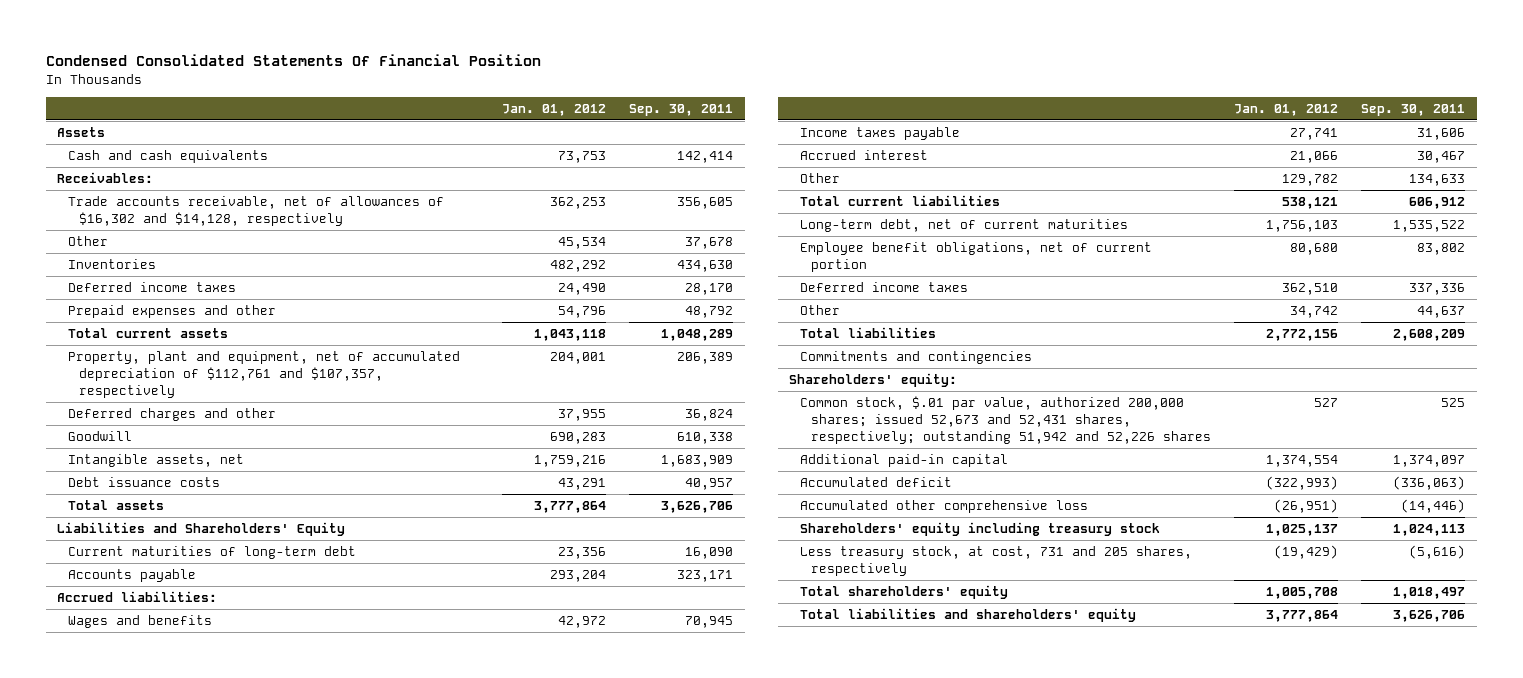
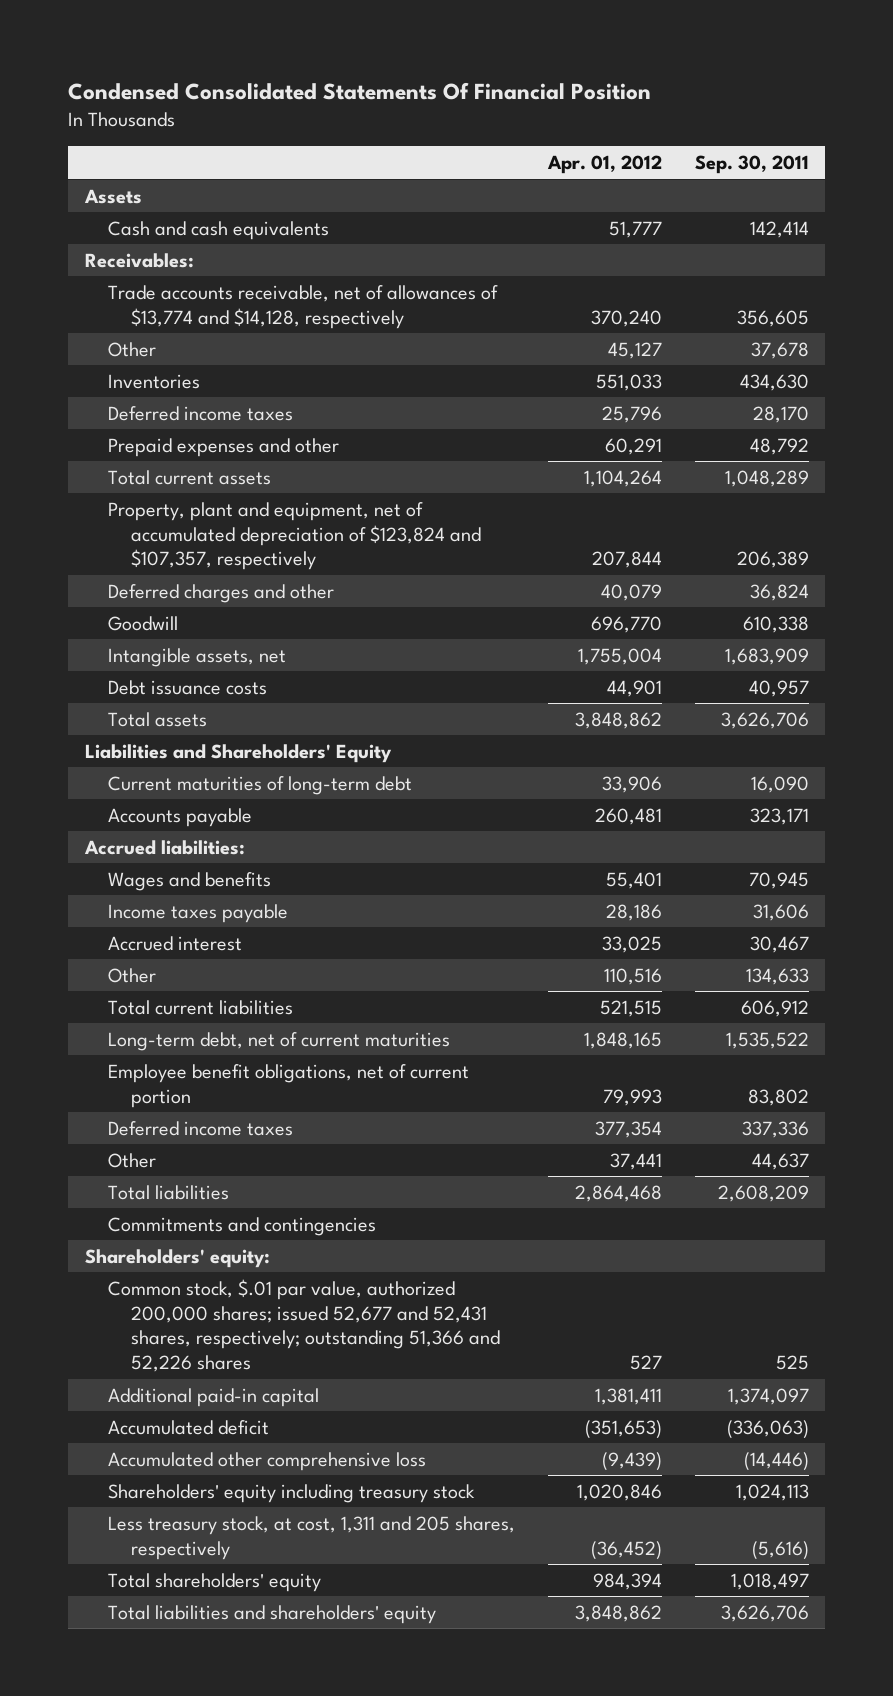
[502,103,607,116] Jan. 01, 2012 -> none
none -> [546,155,662,175] Apr. 01, 2012
[68,196,445,227] Trade accounts receivable, net of allowances of $16,302 and $14,128, respectively -> [107,284,498,329] Trade accounts receivable, net of allowances of $13,774 and $14,128, respectively
[68,351,461,398] Property, plant and equipment, net of accumulated depreciation of $112,761 and $107,357, respectively -> [107,501,482,571] Property, plant and equipment, net of accumulated depreciation of $123,824 and $107,357, respectively
[800,396,1212,444] Common stock, $.01 par value, authorized 200,000 shares; issued 52,673 and 52,431 shares, respectively; outstanding 51,942 and 52,226 shares -> [107,1278,501,1373] Common stock, $.01 par value, authorized 200,000 shares; issued 52,677 and 52,431 shares, respectively; outstanding 51,366 and 52,226 shares
[800,546,1193,577] Less treasury stock, at cost, 731 and 205 shares, respectively -> [107,1515,515,1560] Less treasury stock, at cost, 1,311 and 205 shares, respectively

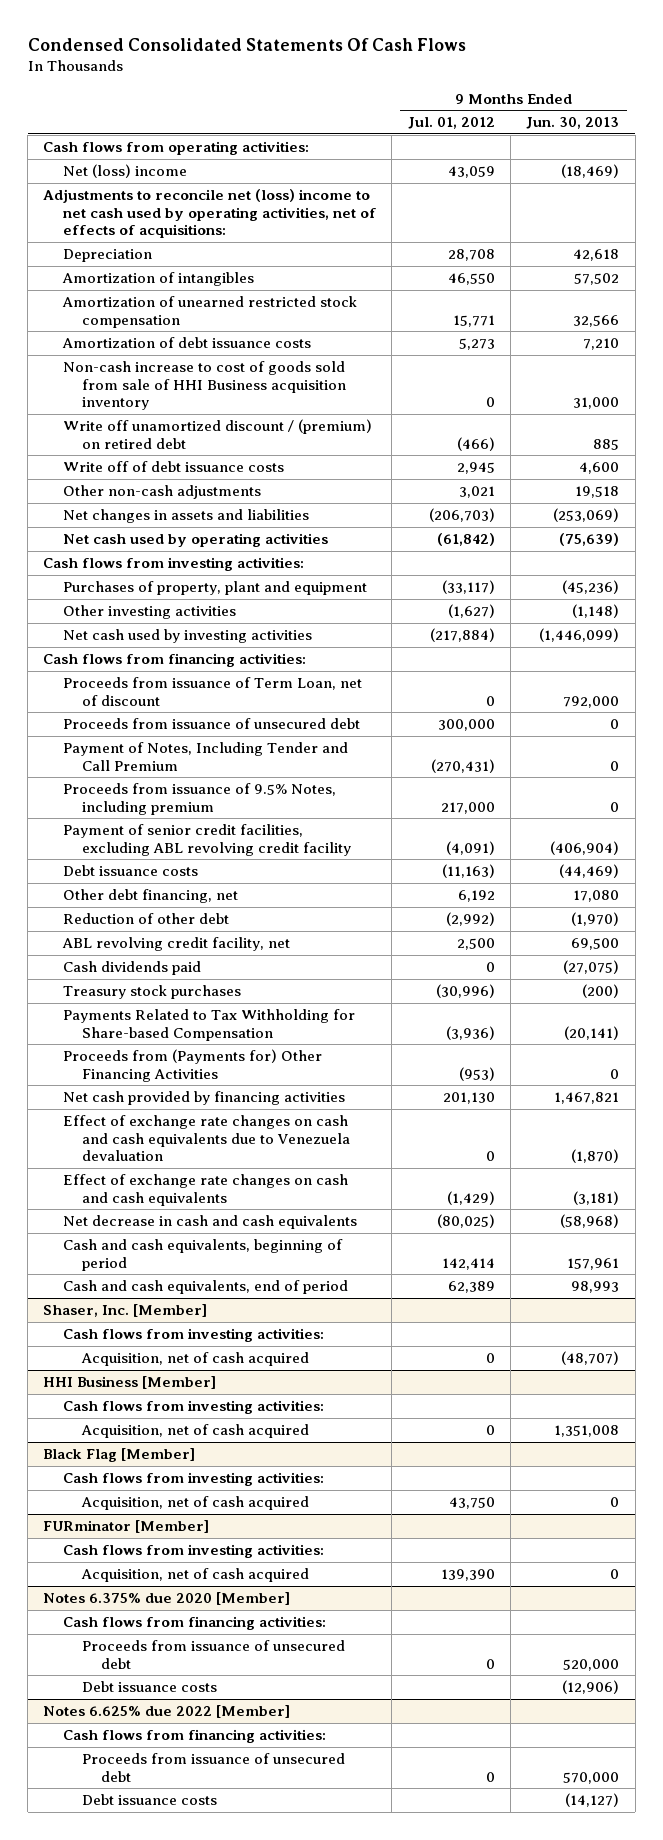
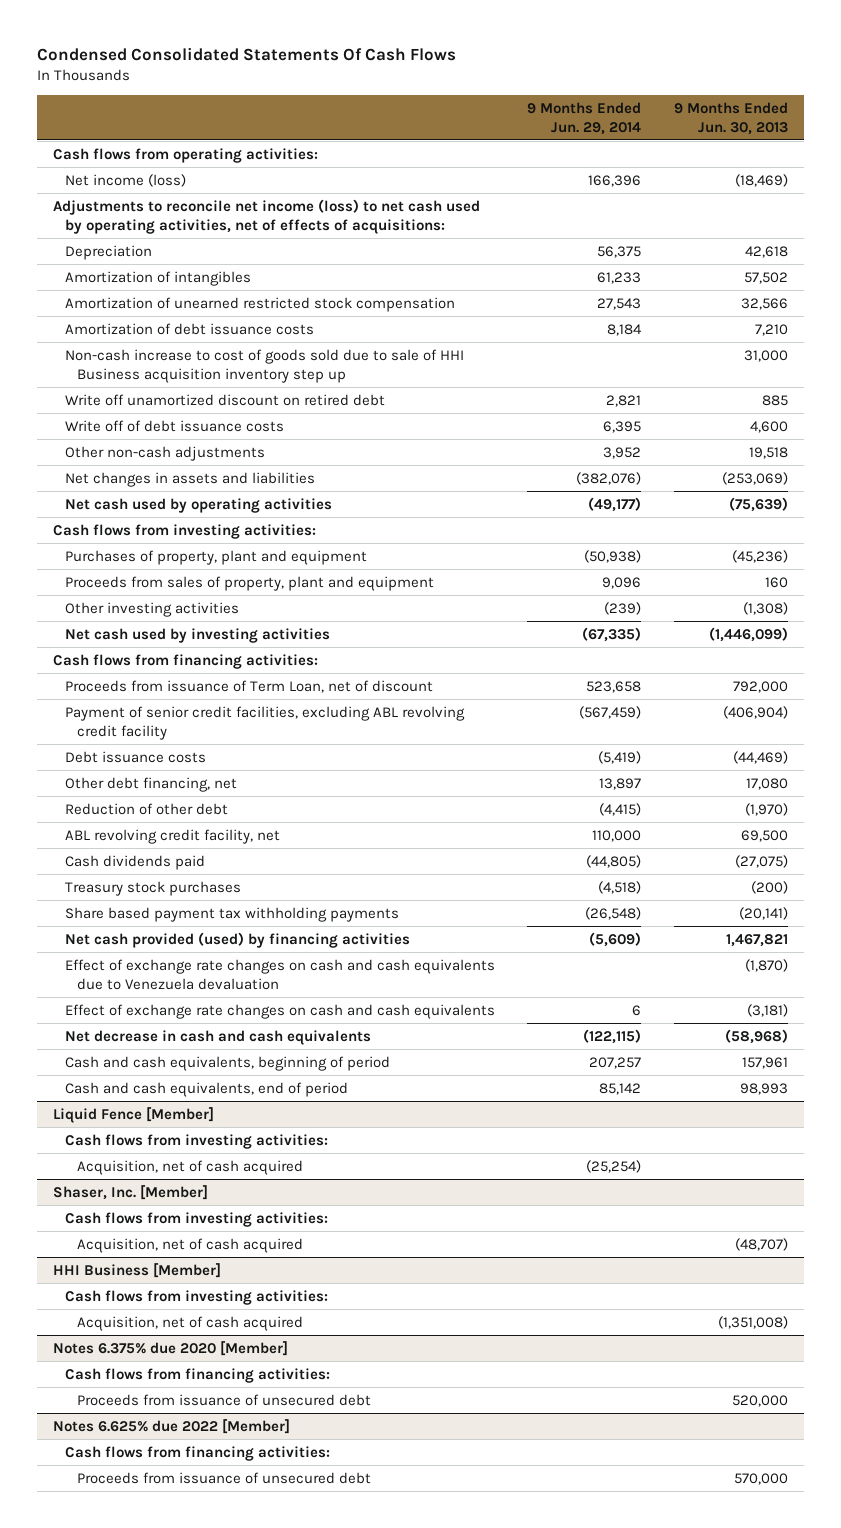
[407,117,495,130] Jul. 01, 2012 -> none
none -> [527,101,642,135] 9 Months Ended Jun. 29, 2014
[62,164,187,179] Net (loss) income -> [64,173,186,187] Net income (loss)
[43,189,376,239] Adjustments to reconcile net (loss) income to net cash used by operating activities, net of effects of acquisitions: -> [52,198,480,234] Adjustments to reconcile net income (loss) to net cash used by operating activities, net of effects of acquisitions:
[62,361,346,411] Non-cash increase to cost of goods sold from sale of HHI Business acquisition inventory -> [64,348,464,383] Non-cash increase to cost of goods sold due to sale of HHI Business acquisition inventory step up
[62,419,372,449] Write off unamortized discount / (premium) on retired debt -> [64,393,385,406] Write off unamortized discount on retired debt
none -> [64,575,434,591] Proceeds from sales of property, plant and equipment
[572,604,620,619] (1,148) -> [742,601,788,615] (1,308)
[62,718,360,730] Proceeds from issuance of unsecured debt -> none
[62,742,348,771] Payment of Notes, Including Tender and Call Premium -> none
[62,783,336,815] Proceeds from issuance of 9.5% Notes, including premium -> none
[62,1049,322,1082] Proceeds from (Payments for) Other Financing Activities -> none
[62,1009,355,1041] Payments Related to Tax Withholding for Share-based Compensation -> [64,906,399,922] Share based payment tax withholding payments
[62,1091,345,1106] Net cash provided by financing activities -> [64,931,410,948] Net cash provided (used) by financing activities
none -> [52,1106,214,1123] Liquid Fence [Member]
none -> [64,1133,328,1149] Cash flows from investing activities:
none -> [76,1159,303,1175] Acquisition, net of cash acquired
[43,1448,196,1463] Black Flag [Member] -> none
[62,1472,324,1487] Cash flows from investing activities: -> none
[80,1496,309,1511] Acquisition, net of cash acquired -> none
[43,1520,210,1534] FURminator [Member] -> none
[62,1544,324,1559] Cash flows from investing activities: -> none
[80,1568,309,1583] Acquisition, net of cash acquired -> none
[554,1425,620,1438] 1,351,008 -> [717,1315,788,1329] (1,351,008)
[81,1681,217,1693] Debt issuance costs -> none
[81,1794,217,1806] Debt issuance costs -> none

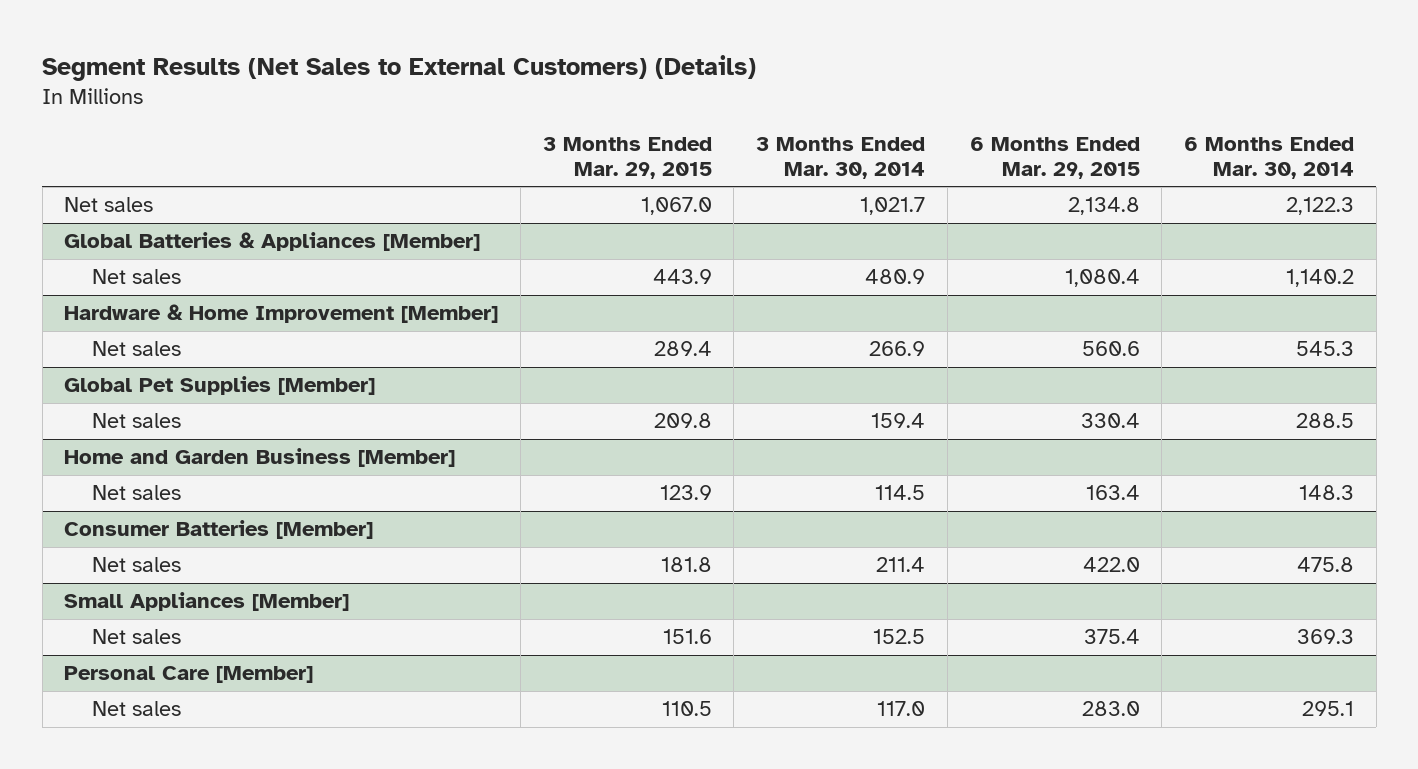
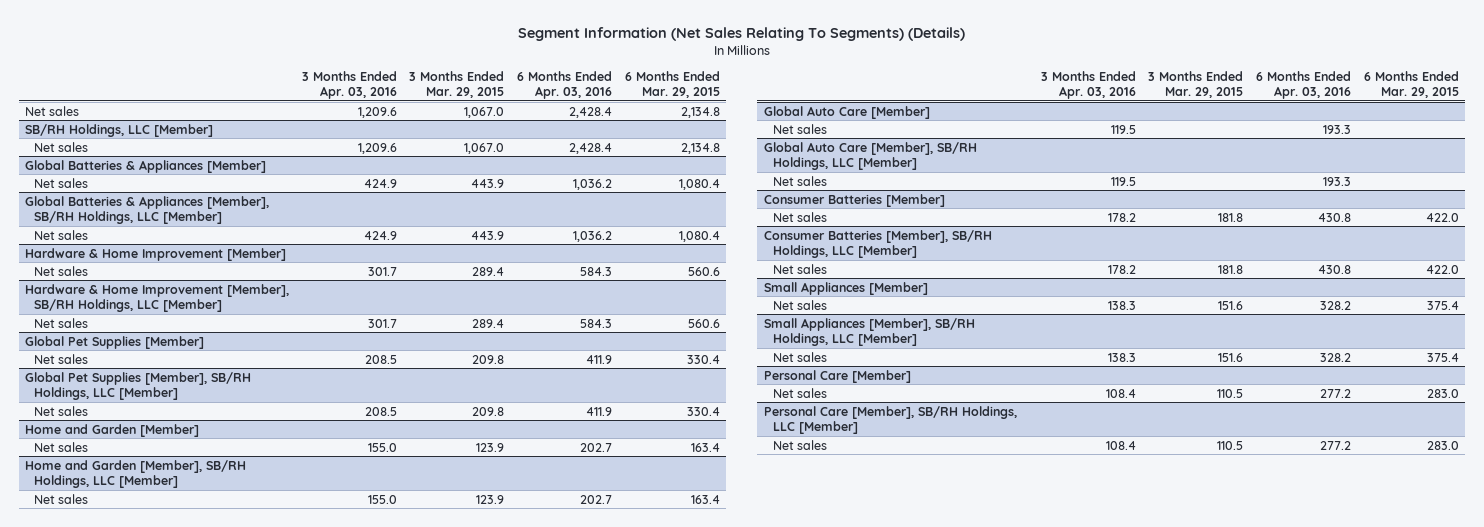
[42,55,757,82] Segment Results (Net Sales to External Customers) (Details) -> [517,26,965,41] Segment Information (Net Sales Relating To Segments) (Details)
[756,137,926,179] 3 Months Ended Mar. 30, 2014 -> none
[1184,137,1355,179] 6 Months Ended Mar. 30, 2014 -> none
none -> [301,70,397,99] 3 Months Ended Apr. 03, 2016
none -> [517,70,613,99] 6 Months Ended Apr. 03, 2016
none -> [24,123,213,137] SB/RH Holdings, LLC [Member]
none -> [34,141,89,152] Net sales
none -> [24,195,269,224] Global Batteries & Appliances [Member], SB/RH Holdings, LLC [Member]
none -> [34,229,89,240] Net sales
none -> [24,283,289,312] Hardware & Home Improvement [Member], SB/RH Holdings, LLC [Member]
none -> [34,317,89,328] Net sales
none -> [24,371,251,400] Global Pet Supplies [Member], SB/RH Holdings, LLC [Member]
none -> [34,405,89,416] Net sales
[64,448,456,468] Home and Garden Business [Member] -> [24,423,199,437] Home and Garden [Member]
none -> [24,459,246,488] Home and Garden [Member], SB/RH Holdings, LLC [Member]
none -> [34,493,89,504] Net sales
none -> [763,105,930,119] Global Auto Care [Member]
none -> [773,123,828,134] Net sales
none -> [763,141,977,170] Global Auto Care [Member], SB/RH Holdings, LLC [Member]
none -> [773,175,828,186] Net sales
none -> [763,229,992,258] Consumer Batteries [Member], SB/RH Holdings, LLC [Member]
none -> [773,263,828,274] Net sales
none -> [763,317,975,346] Small Appliances [Member], SB/RH Holdings, LLC [Member]
none -> [773,351,828,362] Net sales
none -> [763,405,1017,434] Personal Care [Member], SB/RH Holdings, LLC [Member]
none -> [773,439,828,450] Net sales

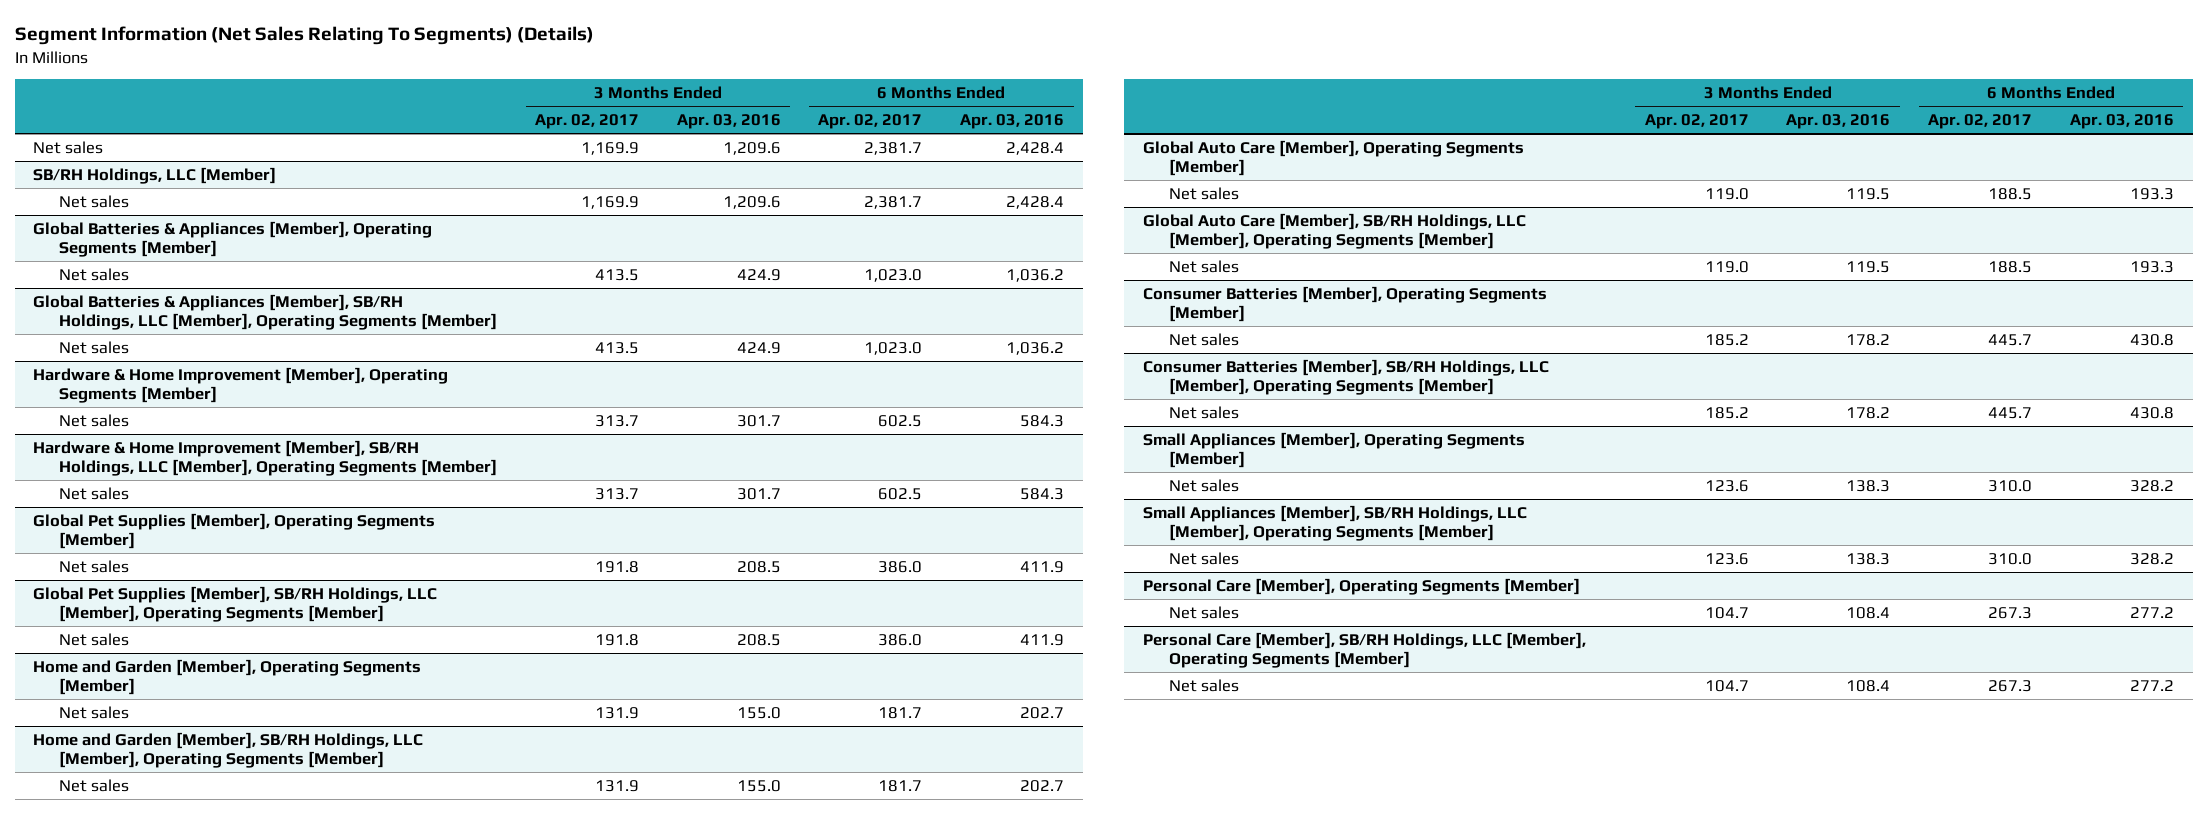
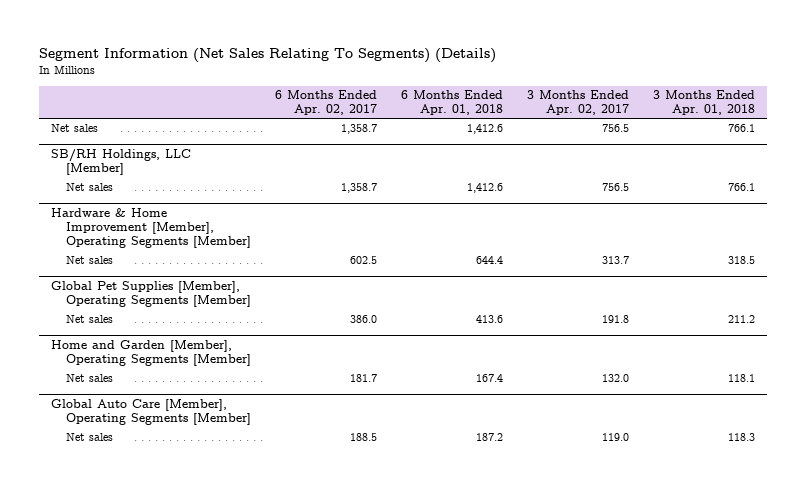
[676,113,781,129] Apr. 03, 2016 -> none
[960,113,1065,129] Apr. 03, 2016 -> none
none -> [401,90,504,116] 6 Months Ended Apr. 01, 2018
none -> [652,90,755,116] 3 Months Ended Apr. 01, 2018
[580,141,639,155] 1,169.9 -> [601,124,629,133] 756.5
[864,141,923,155] 2,381.7 -> [341,124,378,135] 1,358.7
[33,220,433,258] Global Batteries & Appliances [Member], Operating Segments [Member] -> none
[59,267,130,281] Net sales -> none
[33,293,498,331] Global Batteries & Appliances [Member], SB/RH Holdings, LLC [Member], Operating Segments [Member] -> none
[59,340,130,354] Net sales -> none
[580,195,639,209] 1,169.9 -> [601,183,629,192] 756.5
[864,195,923,209] 2,381.7 -> [341,183,378,194] 1,358.7
[33,439,498,477] Hardware & Home Improvement [Member], SB/RH Holdings, LLC [Member], Operating Segments [Member] -> none
[59,486,130,500] Net sales -> none
[33,585,438,623] Global Pet Supplies [Member], SB/RH Holdings, LLC [Member], Operating Segments [Member] -> none
[59,632,130,646] Net sales -> none
[33,731,424,769] Home and Garden [Member], SB/RH Holdings, LLC [Member], Operating Segments [Member] -> none
[59,778,130,792] Net sales -> none
[594,706,639,719] 131.9 -> [601,374,629,383] 132.0
[1143,212,1527,250] Global Auto Care [Member], SB/RH Holdings, LLC [Member], Operating Segments [Member] -> none
[1169,259,1240,273] Net sales -> none
[1143,285,1548,323] Consumer Batteries [Member], Operating Segments [Member] -> none
[1169,332,1240,346] Net sales -> none
[1143,358,1550,396] Consumer Batteries [Member], SB/RH Holdings, LLC [Member], Operating Segments [Member] -> none
[1169,405,1240,419] Net sales -> none
[1143,431,1526,469] Small Appliances [Member], Operating Segments [Member] -> none
[1169,478,1240,492] Net sales -> none
[1143,504,1528,542] Small Appliances [Member], SB/RH Holdings, LLC [Member], Operating Segments [Member] -> none
[1169,551,1240,565] Net sales -> none
[1143,577,1581,595] Personal Care [Member], Operating Segments [Member] -> none
[1169,605,1240,619] Net sales -> none
[1143,631,1587,669] Personal Care [Member], SB/RH Holdings, LLC [Member], Operating Segments [Member] -> none
[1169,678,1240,692] Net sales -> none

